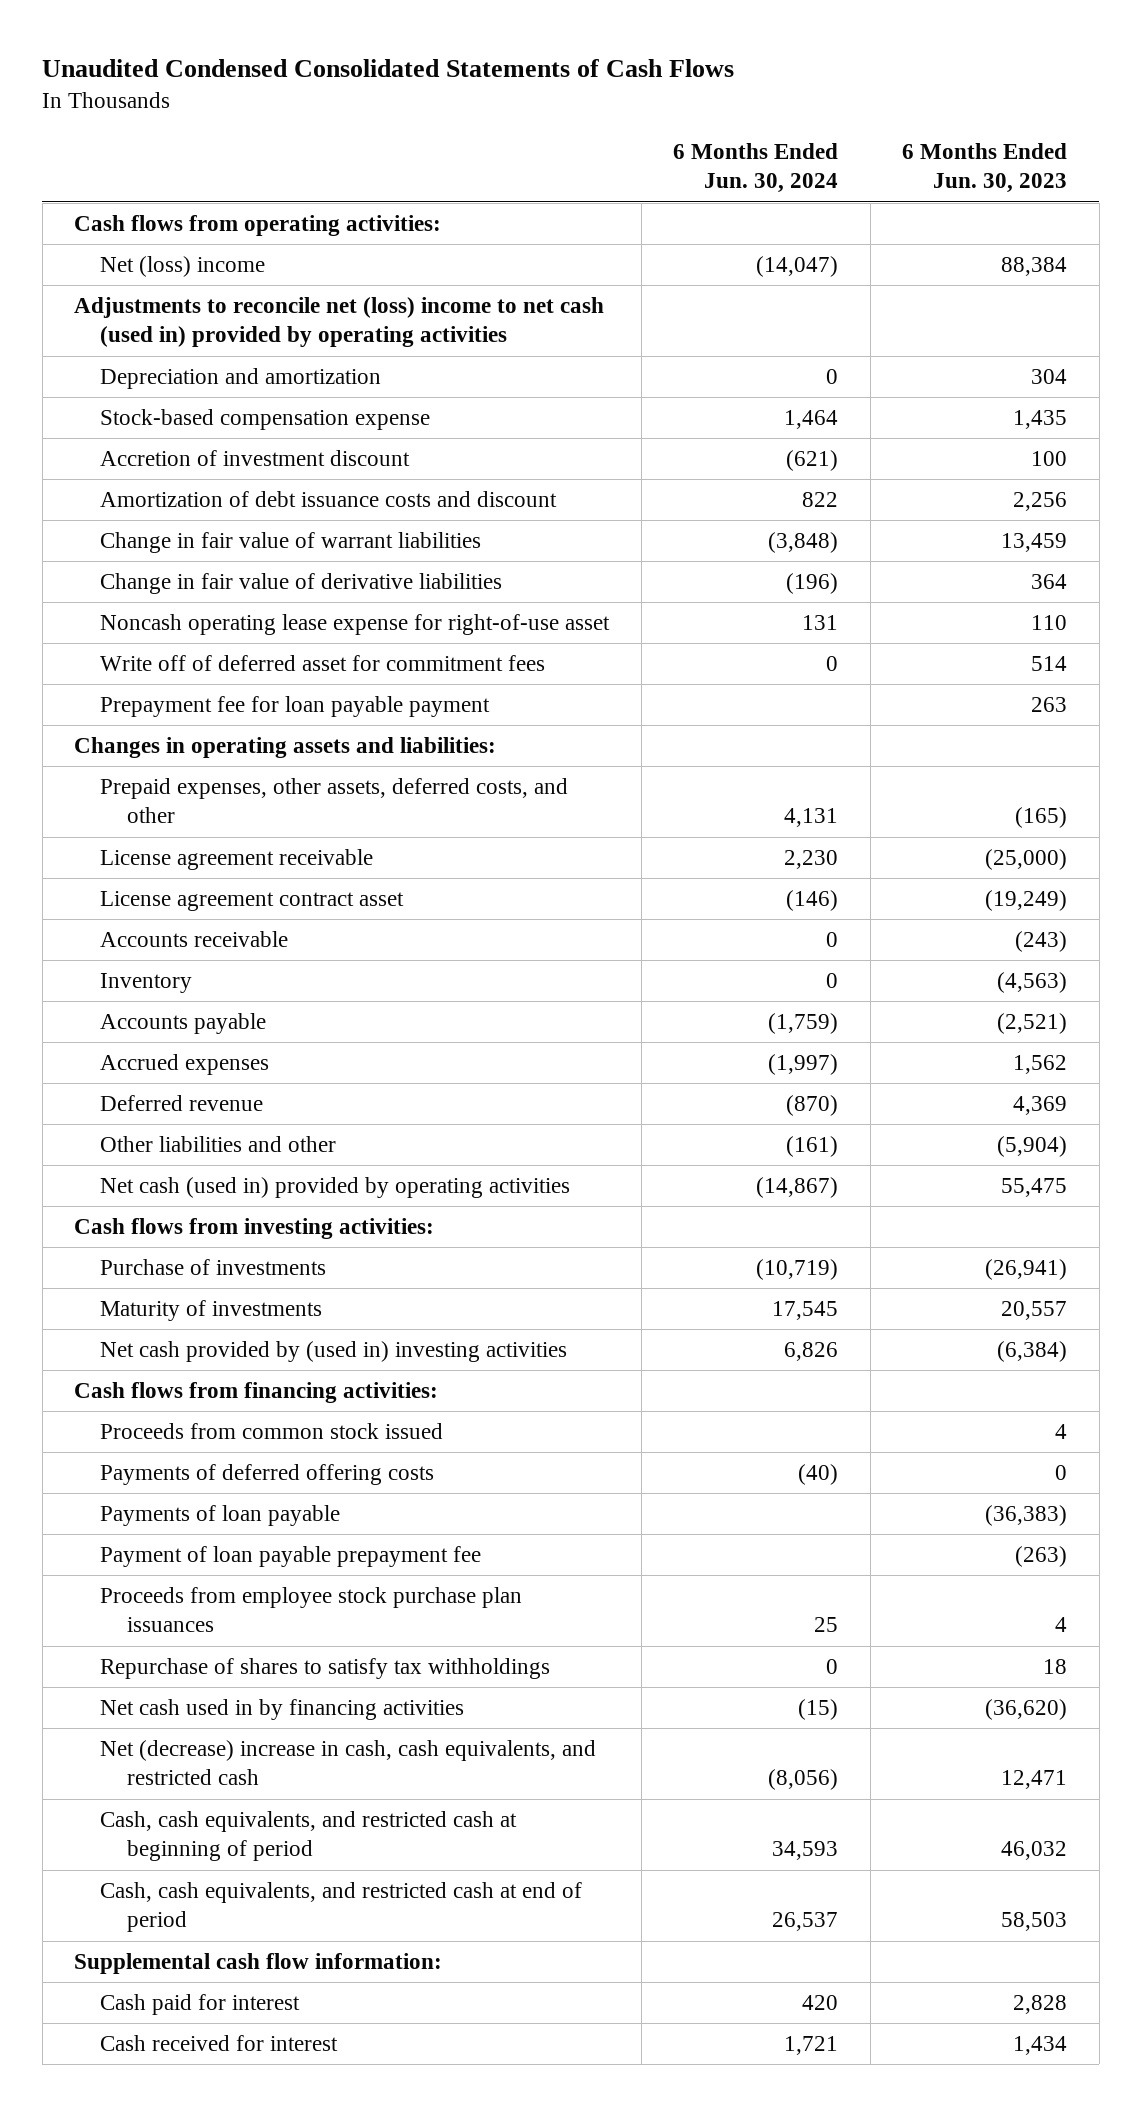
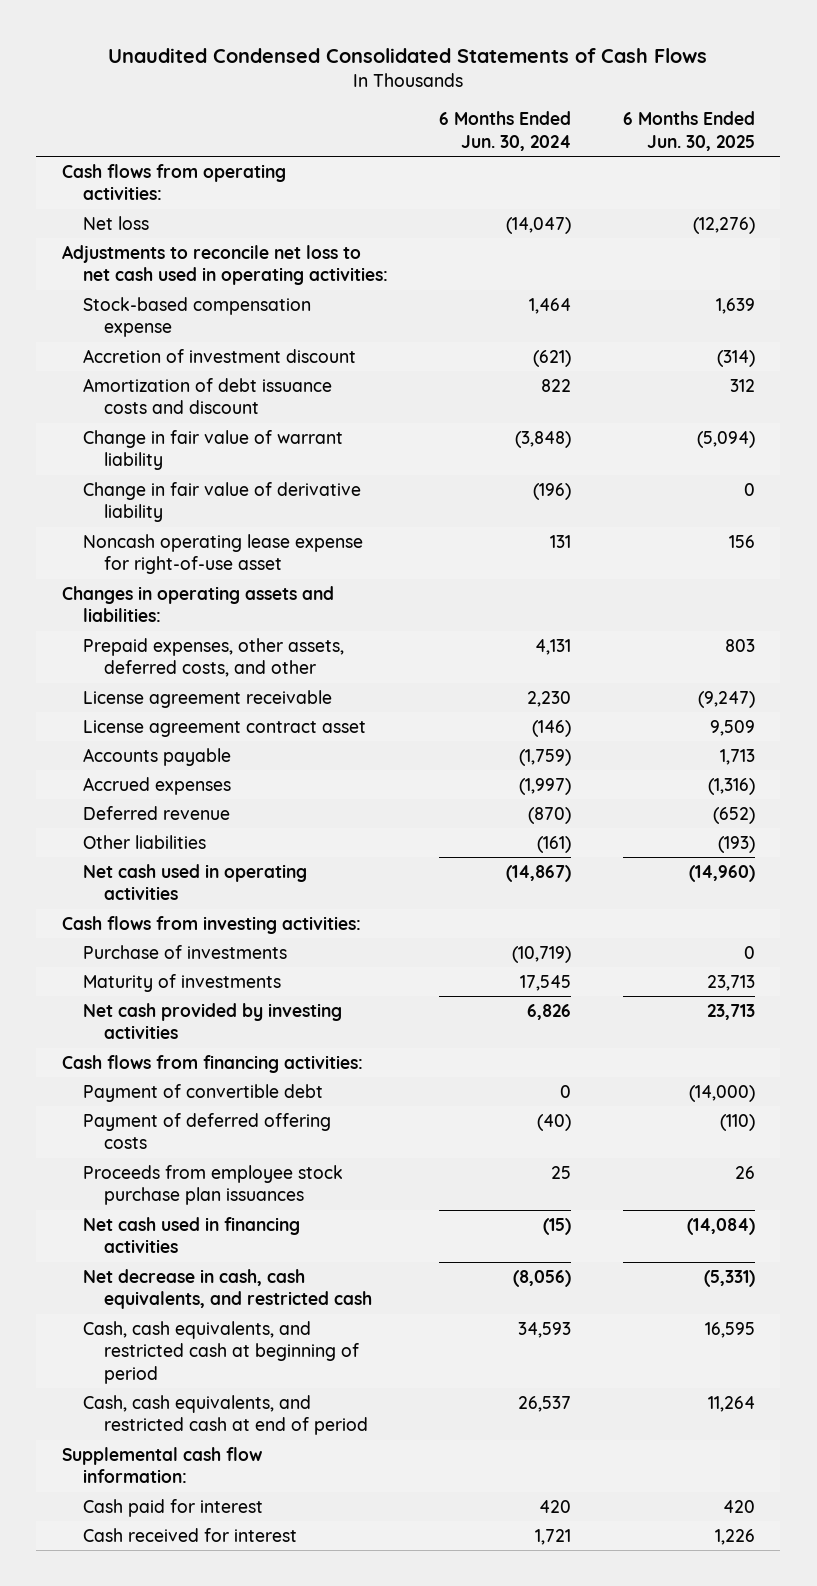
[902,143,1068,194] 6 Months Ended Jun. 30, 2023 -> none
none -> [622,111,755,151] 6 Months Ended Jun. 30, 2025
[100,368,382,390] Depreciation and amortization -> none
[100,256,266,278] Net (loss) income -> [83,215,150,230] Net loss
[74,297,605,348] Adjustments to reconcile net (loss) income to net cash (used in) provided by operating activities -> [62,244,389,286] Adjustments to reconcile net loss to net cash used in operating activities:
[100,532,482,554] Change in fair value of warrant liabilities -> [83,429,344,471] Change in fair value of warrant liability
[100,573,503,595] Change in fair value of derivative liabilities -> [83,481,362,523] Change in fair value of derivative liability
[100,655,546,672] Write off of deferred asset for commitment fees -> none
[100,696,491,718] Prepayment fee for loan payable payment -> none
[100,931,289,948] Accounts receivable -> none
[100,973,193,994] Inventory -> none
[100,1136,337,1153] Other liabilities and other -> [83,834,207,849] Other liabilities
[100,1177,571,1199] Net cash (used in) provided by operating activities -> [83,863,308,901] Net cash used in operating activities
[100,1341,568,1363] Net cash provided by (used in) investing activities -> [83,1002,343,1040] Net cash provided by investing activities
[100,1423,444,1440] Proceeds from common stock issued -> none
[100,1505,341,1527] Payments of loan payable -> none
[100,1546,482,1568] Payment of loan payable prepayment fee -> none
none -> [83,1083,324,1102] Payment of convertible debt
[100,1464,435,1486] Payments of deferred offering costs -> [83,1112,332,1150] Payment of deferred offering costs
[100,1658,551,1680] Repurchase of shares to satisfy tax withholdings -> none
[100,1699,465,1721] Net cash used in by financing activities -> [83,1216,301,1254] Net cash used in financing activities
[100,1740,597,1786] Net (decrease) increase in cash, cash equivalents, and restricted cash -> [83,1268,373,1310] Net decrease in cash, cash equivalents, and restricted cash

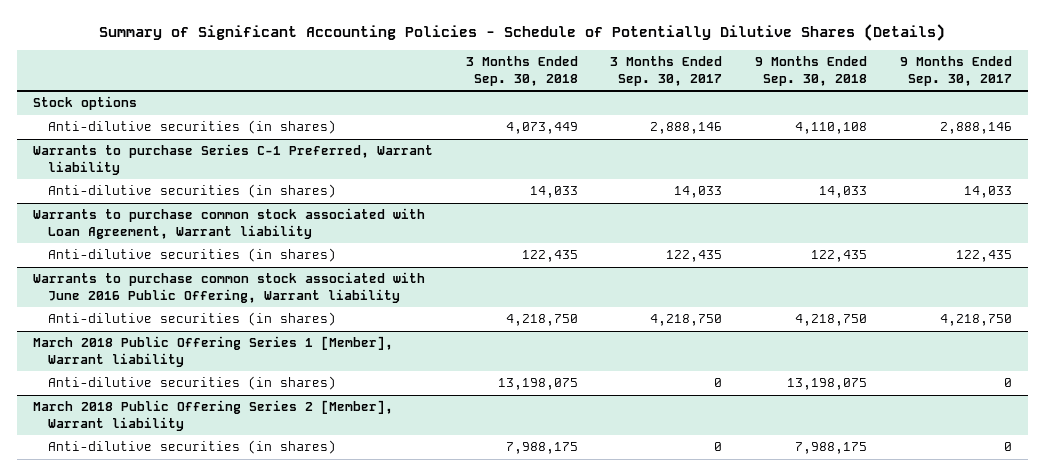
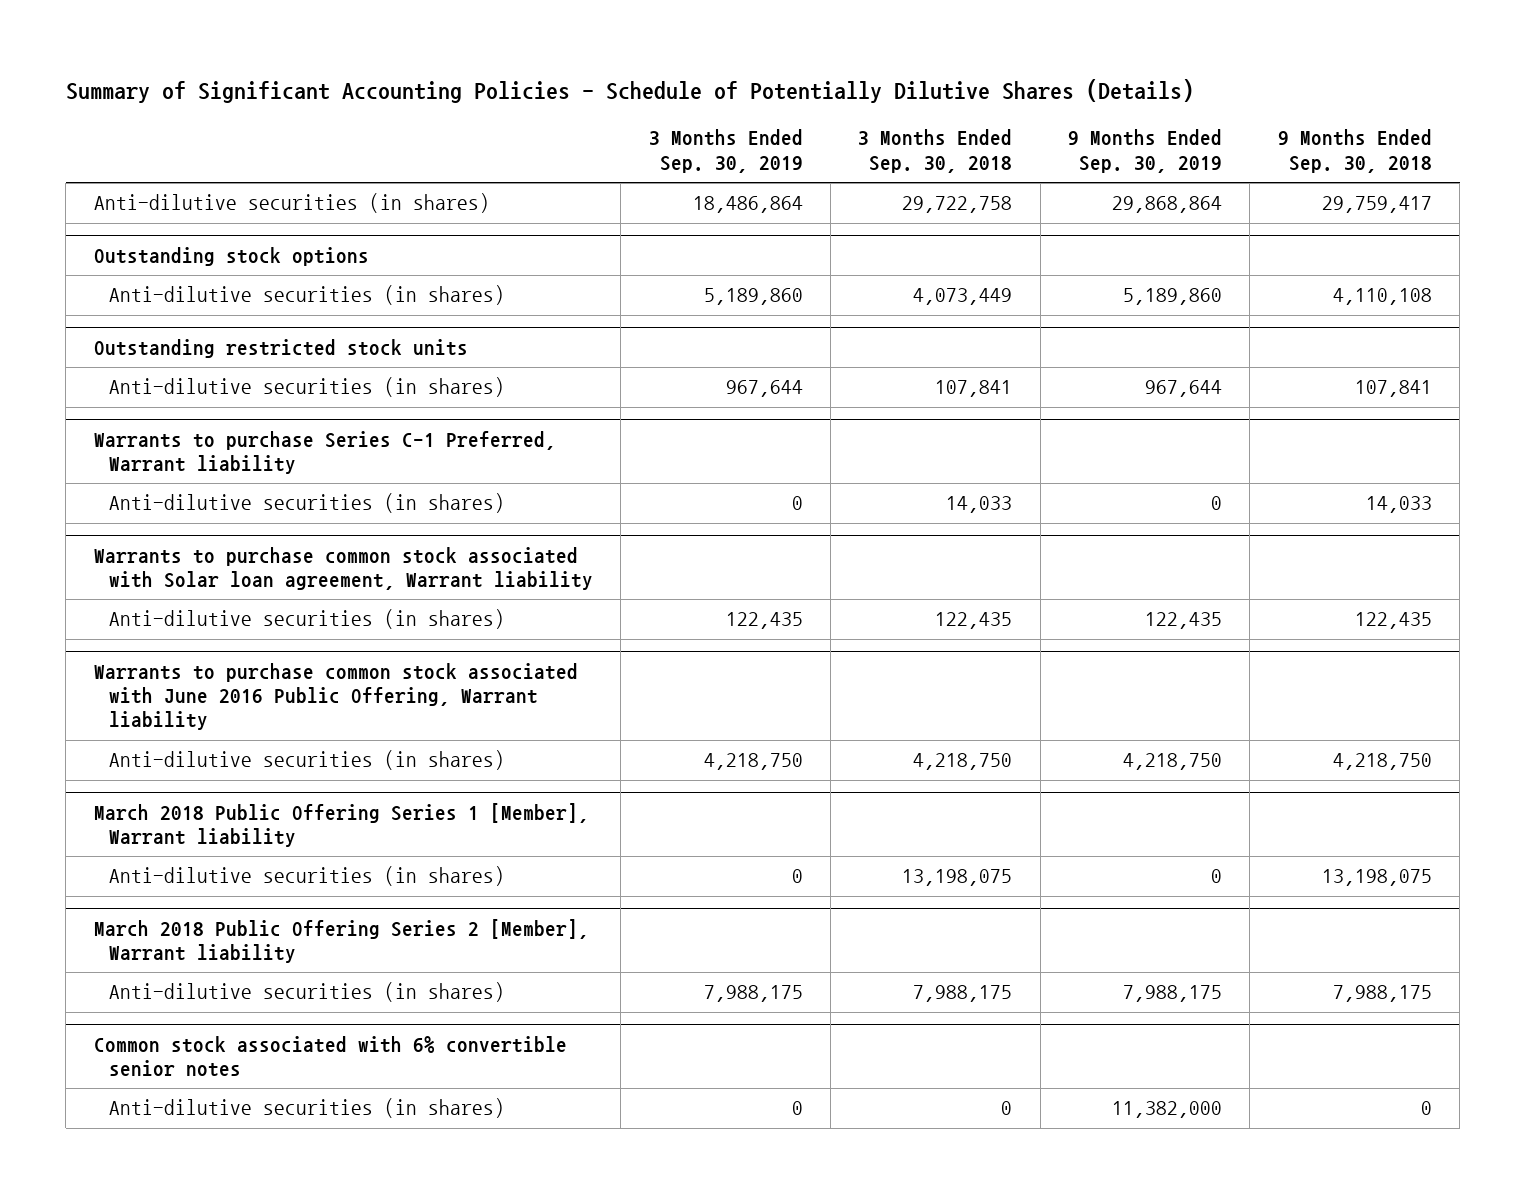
[610,56,723,86] 3 Months Ended Sep. 30, 2017 -> none
[899,56,1012,86] 9 Months Ended Sep. 30, 2017 -> none
none -> [648,129,803,173] 3 Months Ended Sep. 30, 2019
none -> [1068,129,1223,173] 9 Months Ended Sep. 30, 2019
none -> [93,193,490,214] Anti-dilutive securities (in shares)
[33,96,138,111] Stock options -> [93,246,369,266] Outstanding stock options
none -> [93,338,468,358] Outstanding restricted stock units
none -> [109,377,506,398] Anti-dilutive securities (in shares)
[33,208,426,239] Warrants to purchase common stock associated with Loan Agreement, Warrant liability -> [93,546,594,590] Warrants to purchase common stock associated with Solar loan agreement, Warrant liability
none -> [93,1035,567,1077] Common stock associated with 6% convertible senior notes
none -> [109,1098,506,1119] Anti-dilutive securities (in shares)

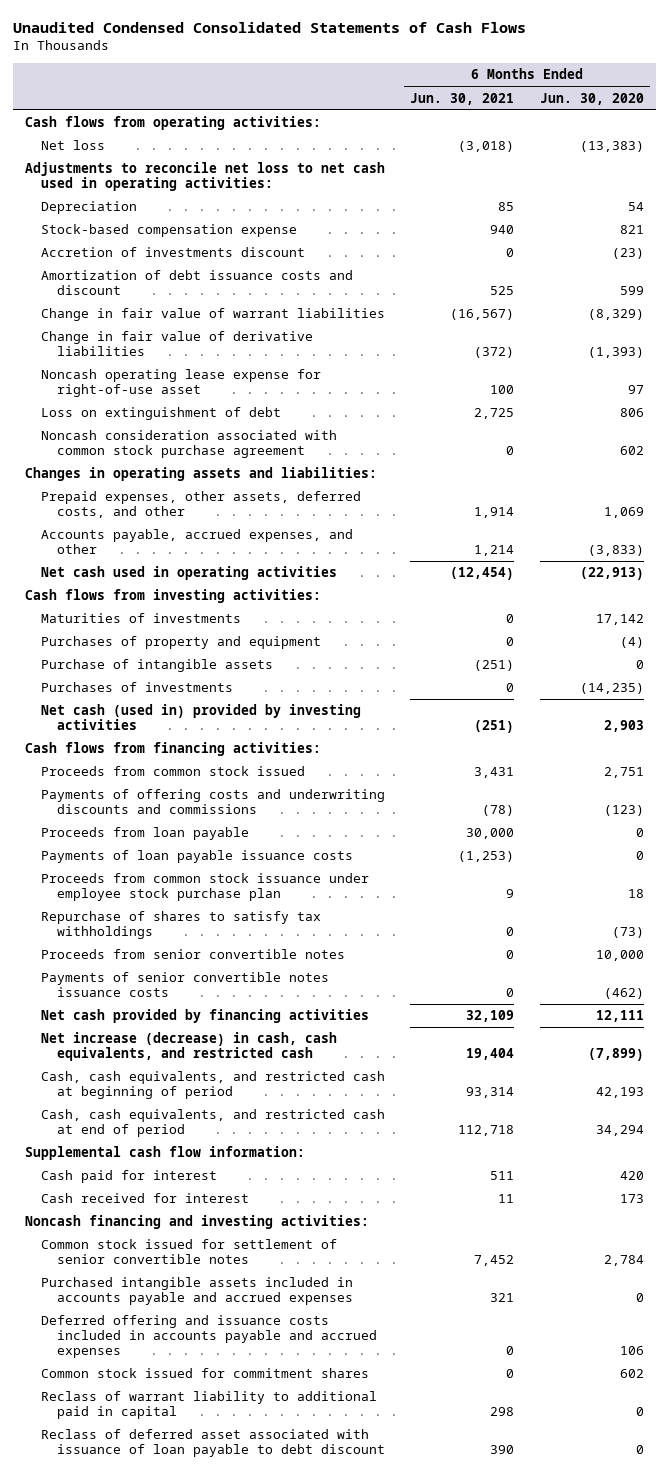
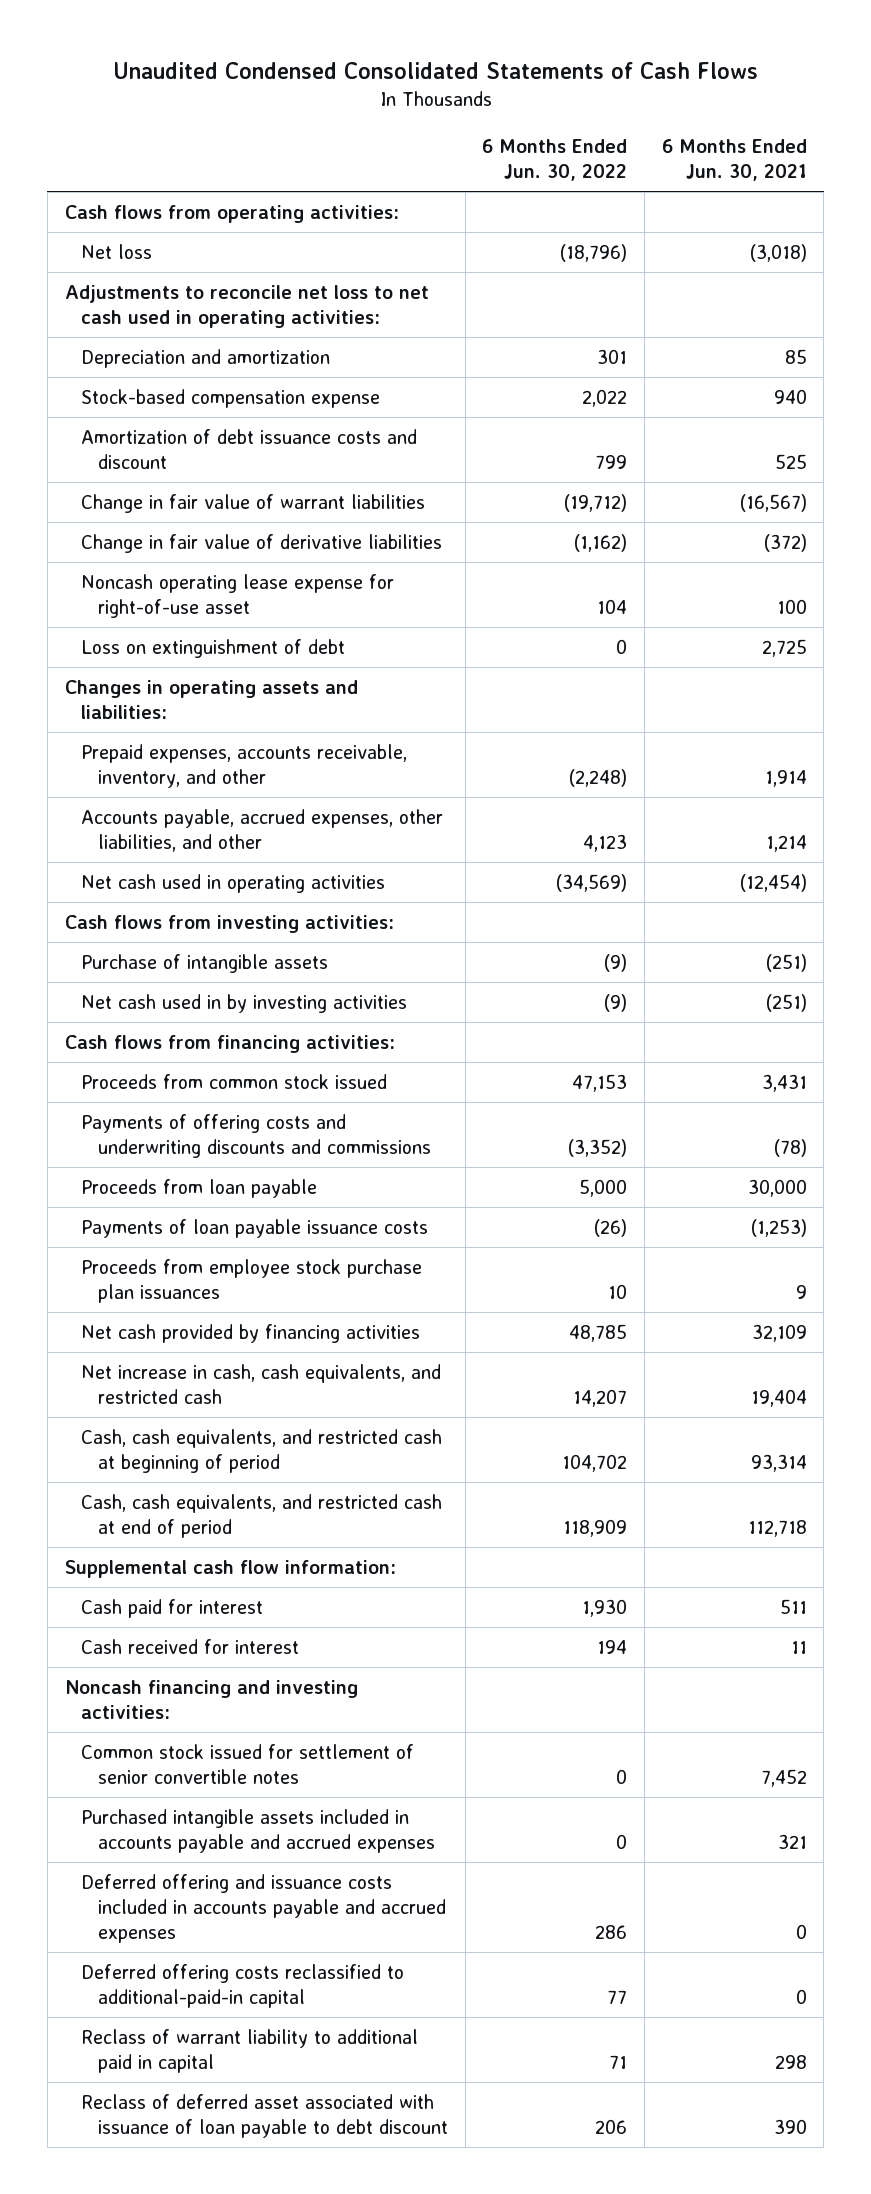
[539,92,644,105] Jun. 30, 2020 -> none
none -> [482,138,628,182] 6 Months Ended Jun. 30, 2022
[41,201,138,215] Depreciation -> none
none -> [81,348,331,368] Depreciation and amortization
[41,247,306,258] Accretion of investments discount -> none
[41,430,338,459] Noncash consideration associated with common stock purchase agreement -> none
[41,491,362,519] Prepaid expenses, other assets, deferred costs, and other -> [81,743,408,789] Prepaid expenses, accounts receivable, inventory, and other
[41,529,354,555] Accounts payable, accrued expenses, and other -> [81,808,444,853] Accounts payable, accrued expenses, other liabilities, and other
[41,613,242,624] Maturities of investments -> none
[41,636,322,650] Purchases of property and equipment -> none
[41,682,234,693] Purchases of investments -> none
[41,704,362,731] Net cash (used in) provided by investing activities -> [81,993,408,1013] Net cash used in by investing activities
[41,911,322,940] Repurchase of shares to satisfy tax withholdings -> none
[41,949,346,960] Proceeds from senior convertible notes -> none
[41,972,330,998] Payments of senior convertible notes issuance costs -> none
[41,873,370,902] Proceeds from common stock issuance under employee stock purchase plan -> [81,1258,423,1304] Proceeds from employee stock purchase plan issuances
[41,1032,338,1062] Net increase (decrease) in cash, cash equivalents, and restricted cash -> [81,1363,442,1405] Net increase in cash, cash equivalents, and restricted cash
[41,1368,370,1379] Common stock issued for commitment shares -> none
none -> [81,1963,405,2009] Deferred offering costs reclassified to additional-paid-in capital

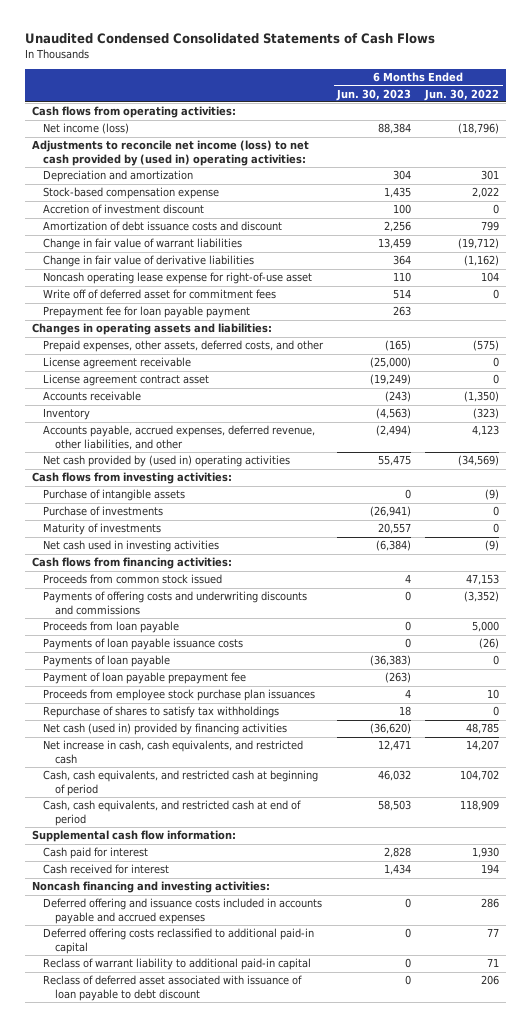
[661,138,807,182] 6 Months Ended Jun. 30, 2021 -> none
none -> [336,88,412,101] Jun. 30, 2023
[81,243,153,259] Net loss -> [43,123,130,135] Net income (loss)
[64,284,429,329] Adjustments to reconcile net loss to net cash used in operating activities: -> [32,140,310,166] Adjustments to reconcile net income (loss) to net cash provided by (used in) operating activities:
none -> [43,204,205,215] Accretion of investment discount
[81,638,346,658] Loss on extinguishment of debt -> none
none -> [43,289,277,300] Write off of deferred asset for commitment fees
none -> [43,306,251,319] Prepayment fee for loan payable payment
[81,743,408,789] Prepaid expenses, accounts receivable, inventory, and other -> [43,340,325,353] Prepaid expenses, other assets, deferred costs, and other
[569,769,628,788] (2,248) -> [473,340,500,352] (575)
none -> [43,357,192,370] License agreement receivable
none -> [43,374,210,387] License agreement contract asset
none -> [43,391,142,402] Accounts receivable
none -> [43,408,91,421] Inventory
[81,808,444,853] Accounts payable, accrued expenses, other liabilities, and other -> [43,425,316,450] Accounts payable, accrued expenses, deferred revenue, other liabilities, and other
[81,873,386,893] Net cash used in operating activities -> [43,455,291,468] Net cash provided by (used in) operating activities
none -> [43,506,164,517] Purchase of investments
none -> [43,523,162,536] Maturity of investments
[81,993,408,1013] Net cash used in by investing activities -> [43,540,220,553] Net cash used in investing activities
none -> [43,655,171,668] Payments of loan payable
none -> [43,672,247,685] Payment of loan payable prepayment fee
none -> [43,706,280,719] Repurchase of shares to satisfy tax withholdings
[81,1323,421,1343] Net cash provided by financing activities -> [43,723,288,736] Net cash (used in) provided by financing activities
[81,1743,415,1785] Common stock issued for settlement of senior convertible notes -> none
[81,1808,436,1854] Purchased intangible assets included in accounts payable and accrued expenses -> none
[81,1963,405,2009] Deferred offering costs reclassified to additional-paid-in capital -> [43,928,315,954] Deferred offering costs reclassified to additional paid-in capital
[81,2028,419,2074] Reclass of warrant liability to additional paid in capital -> [43,958,312,971] Reclass of warrant liability to additional paid-in capital

